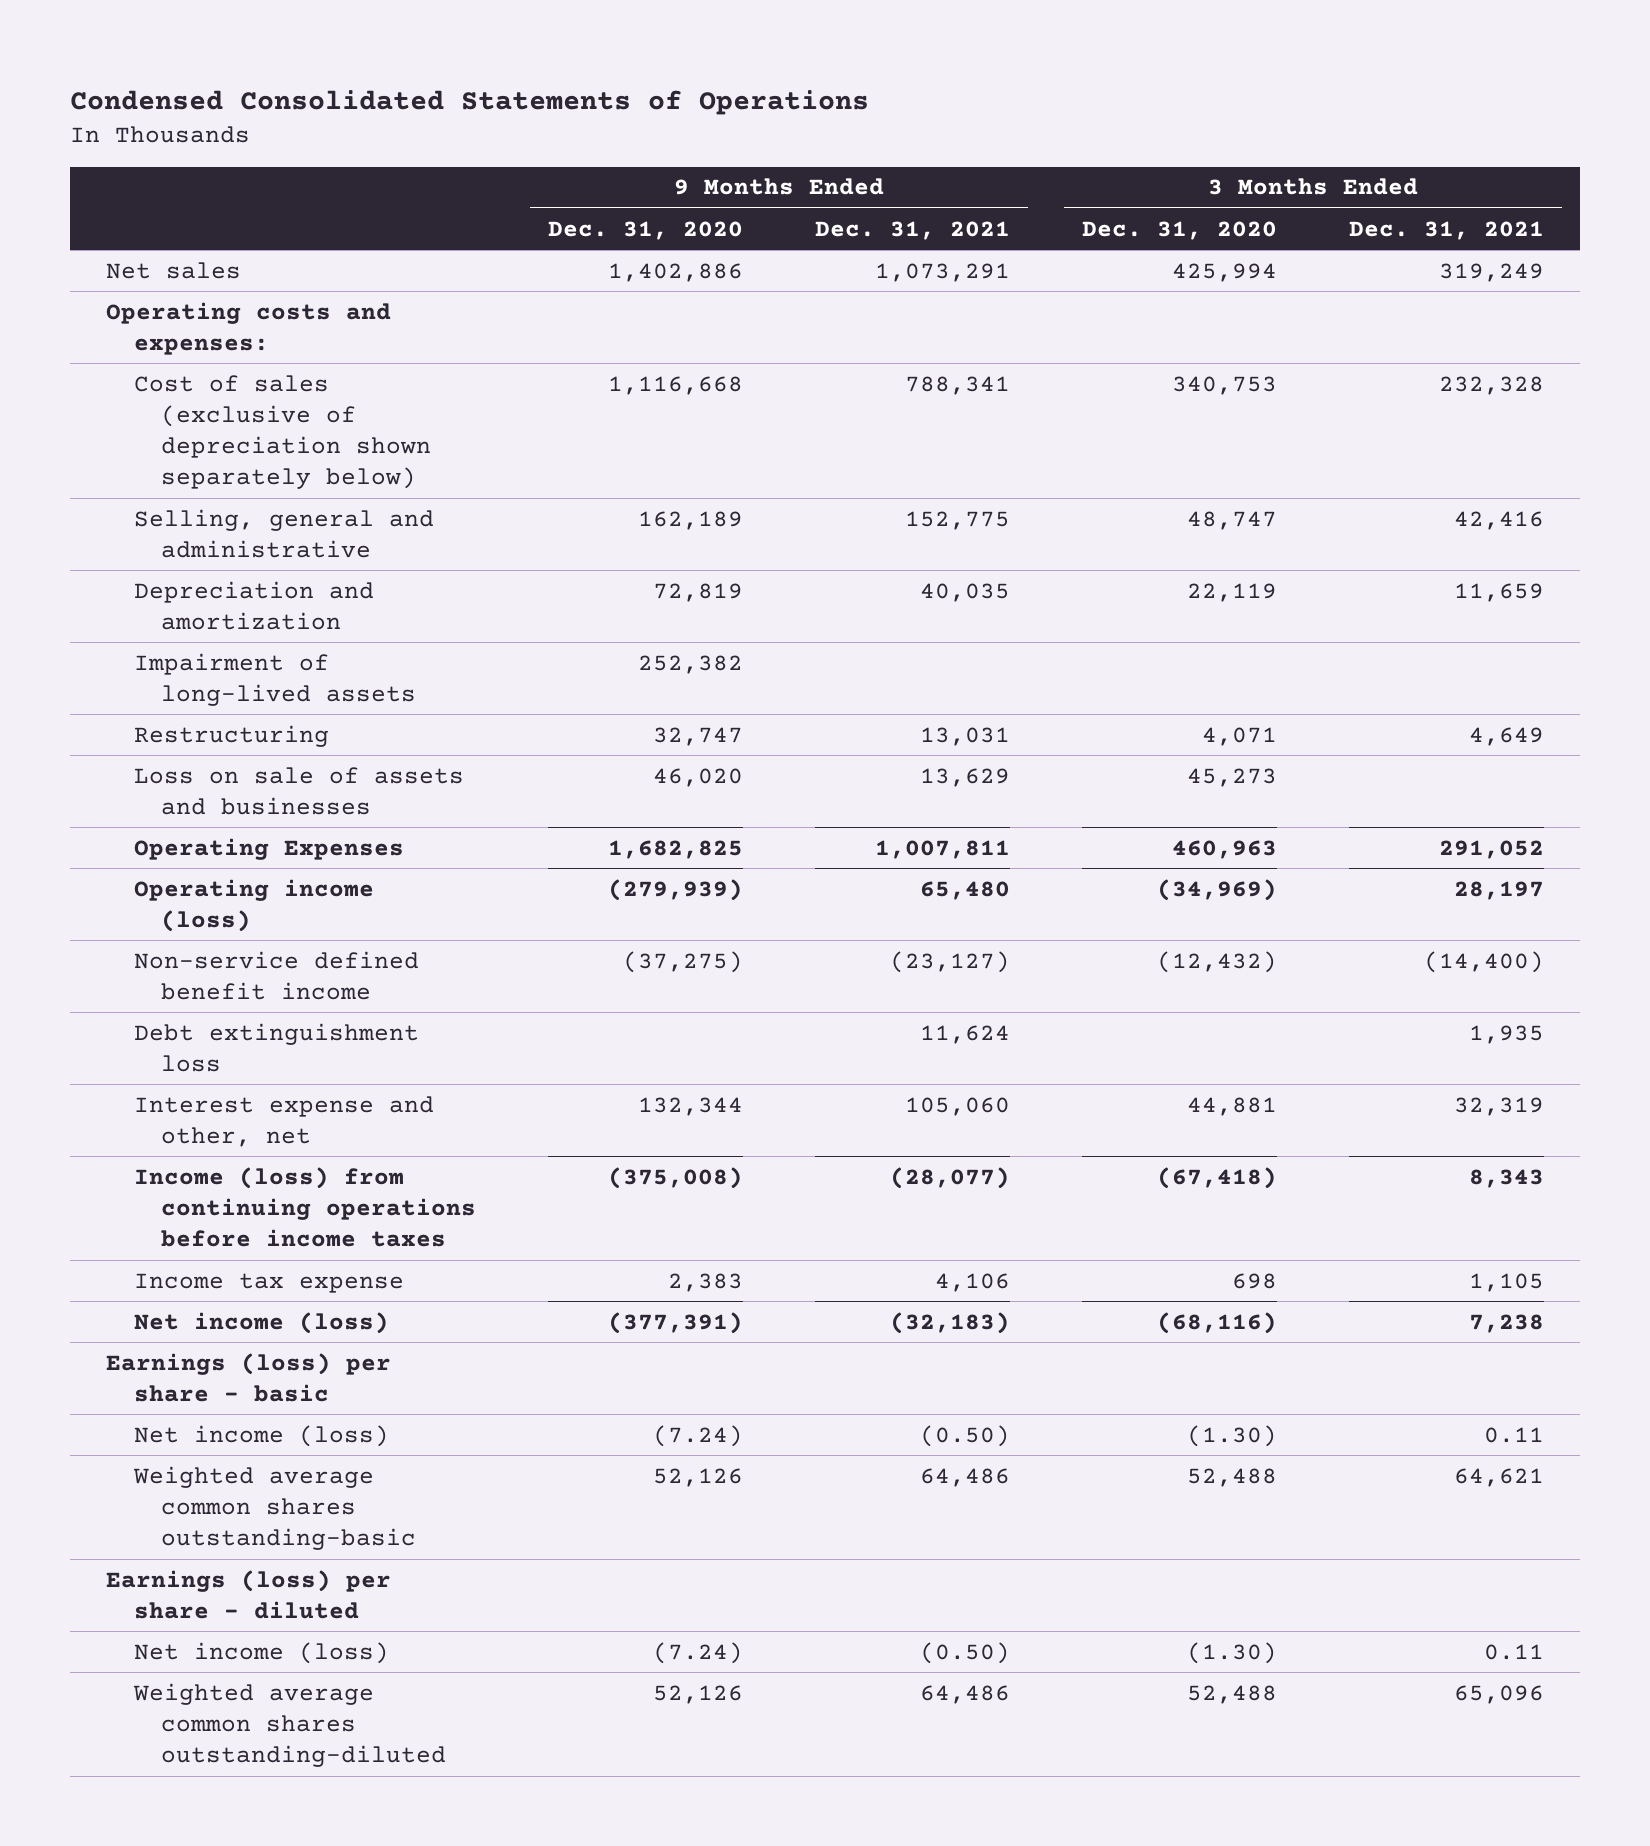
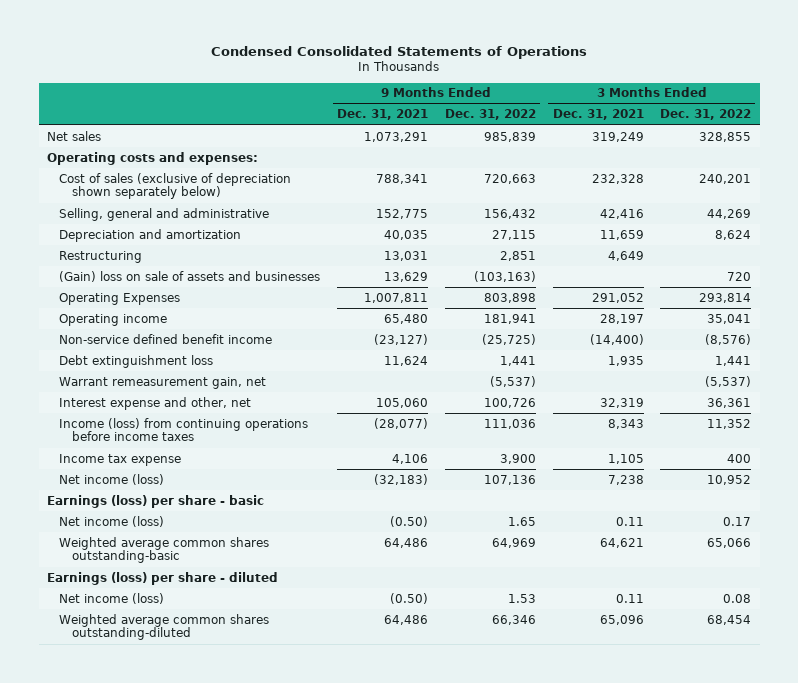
[548,220,744,240] Dec. 31, 2020 -> none
[1082,220,1278,240] Dec. 31, 2020 -> none
none -> [444,109,536,121] Dec. 31, 2022
none -> [660,109,752,121] Dec. 31, 2022
[133,652,417,706] Impairment of long-lived assets -> none
[133,766,464,815] Loss on sale of assets and businesses -> [59,270,321,282] (Gain) loss on sale of assets and businesses
[133,878,374,932] Operating income (loss) -> [59,313,168,326] Operating income
none -> [59,376,267,389] Warrant remeasurement gain, net

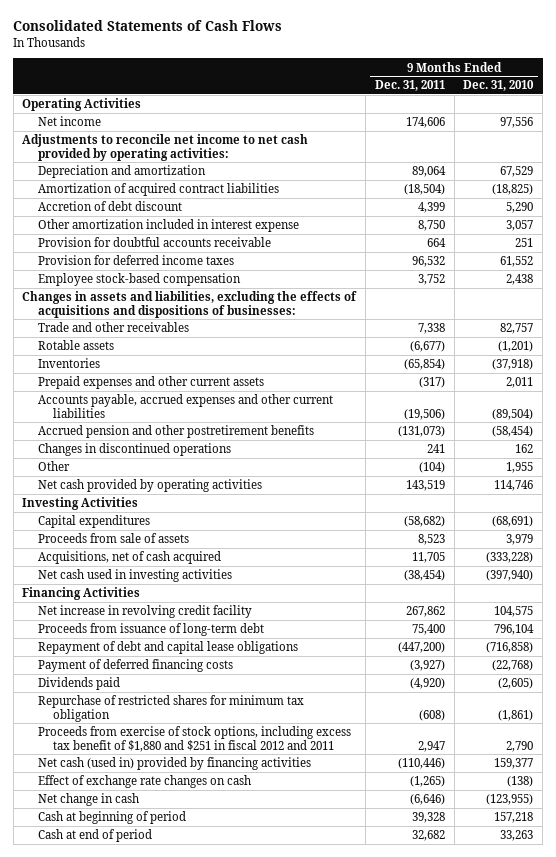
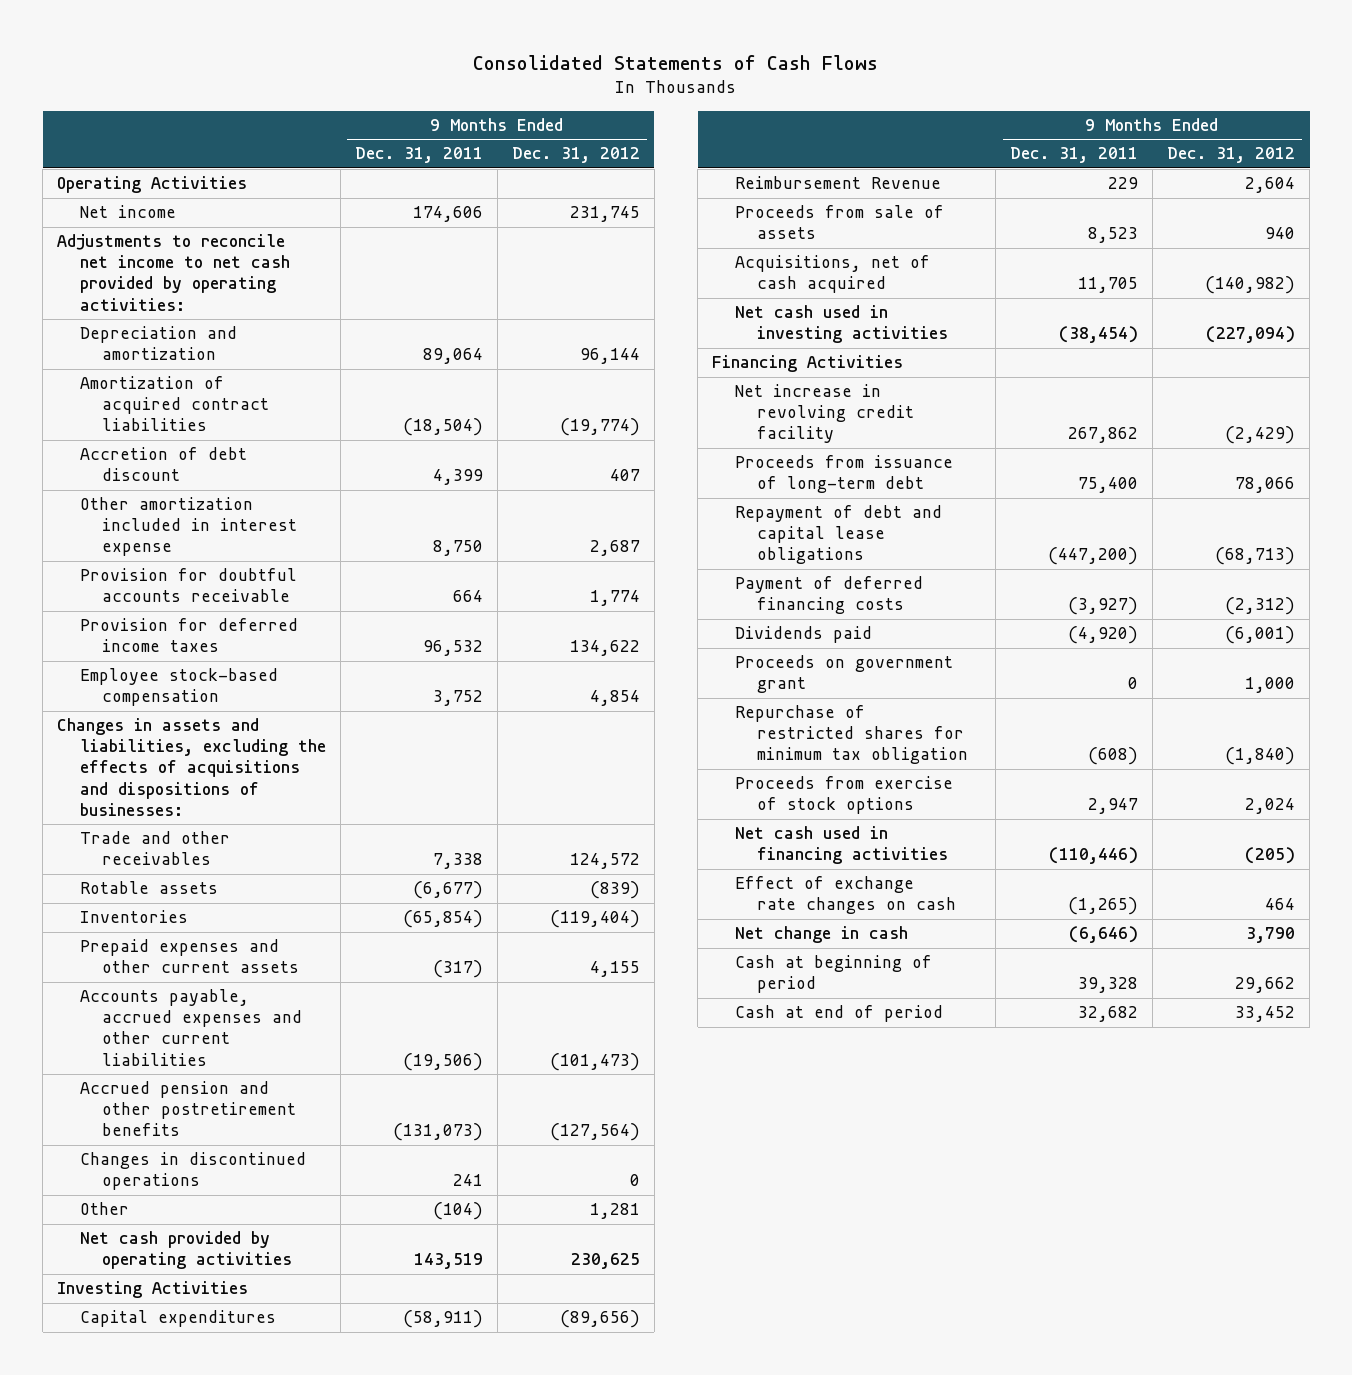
[463,80,535,92] Dec. 31, 2010 -> none
none -> [511,147,640,164] Dec. 31, 2012
[403,516,445,528] (58,682) -> [402,1310,483,1329] (58,911)
none -> [734,176,941,190] Reimbursement Revenue
none -> [734,655,953,694] Proceeds on government grant
[37,726,351,752] Proceeds from exercise of stock options, including excess tax benefit of $1,880 and $251 in fiscal 2012 and 2011 -> [734,776,953,815] Proceeds from exercise of stock options
[37,757,311,771] Net cash (used in) provided by financing activities -> [734,826,949,865] Net cash used in financing activities

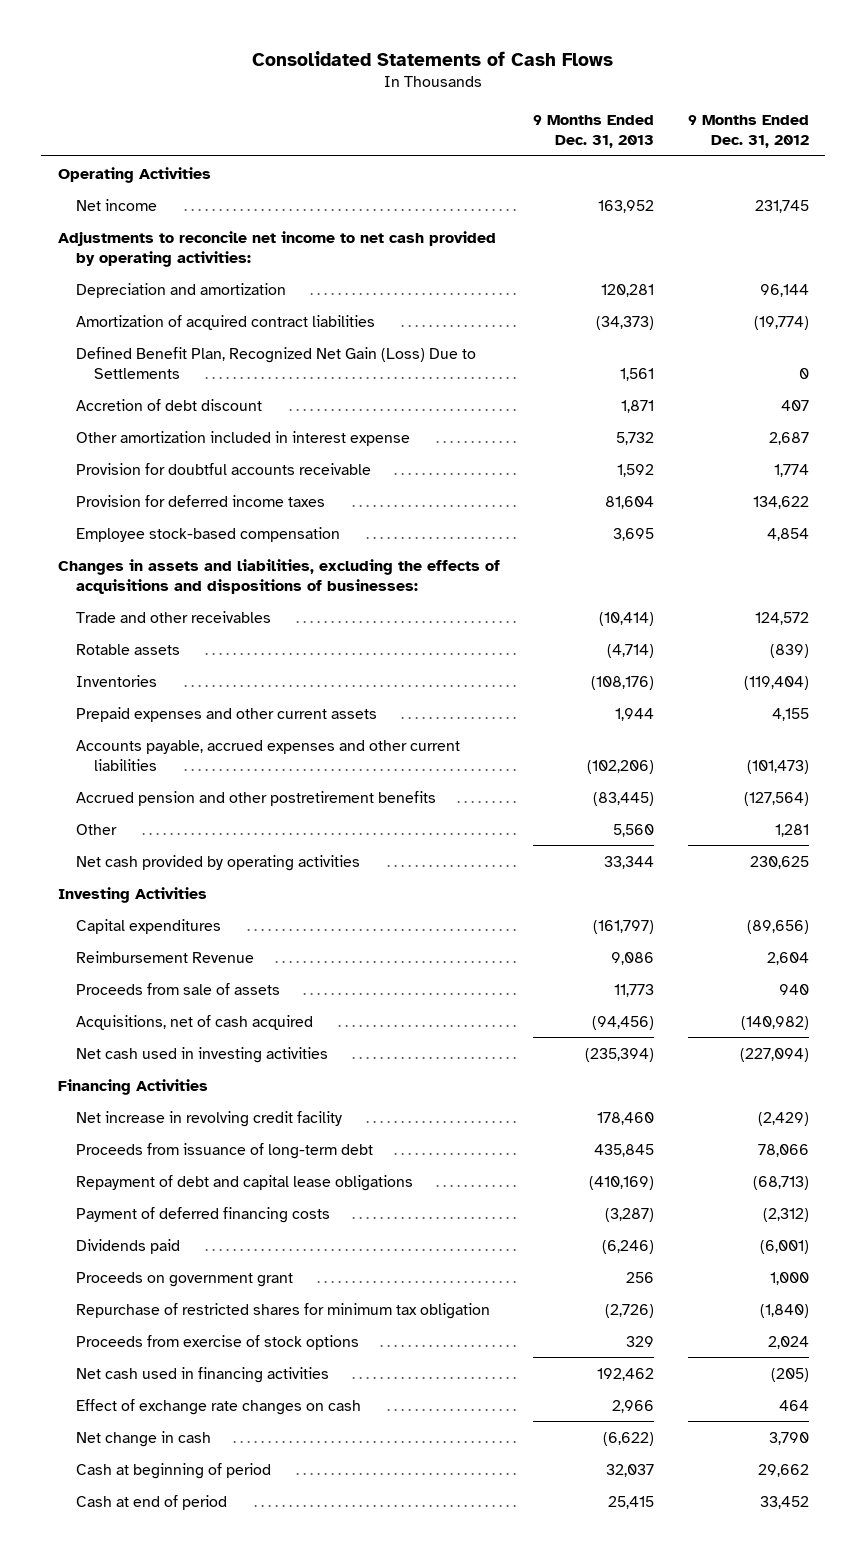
[354,147,483,164] Dec. 31, 2011 -> none
none -> [533,115,655,149] 9 Months Ended Dec. 31, 2013
none -> [75,346,476,379] Defined Benefit Plan, Recognized Net Gain (Loss) Due to Settlements
[79,1152,306,1191] Changes in discontinued operations -> none

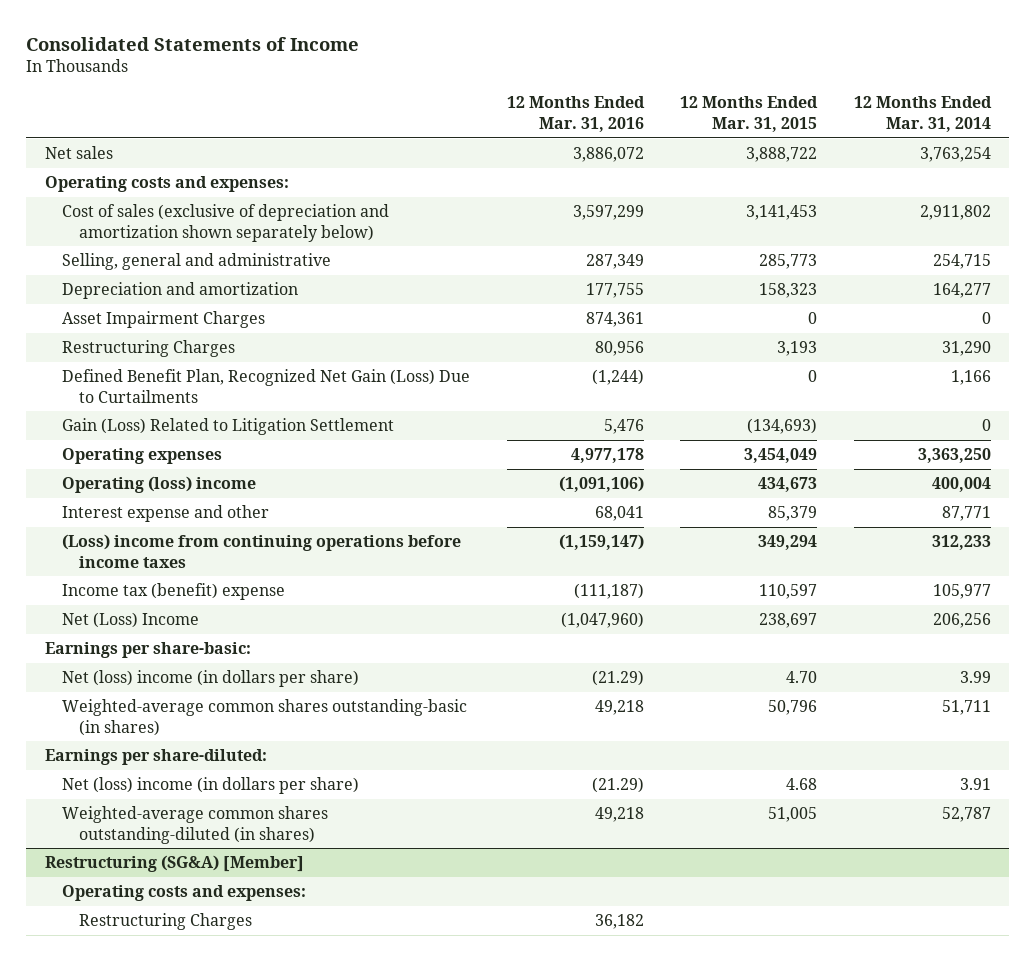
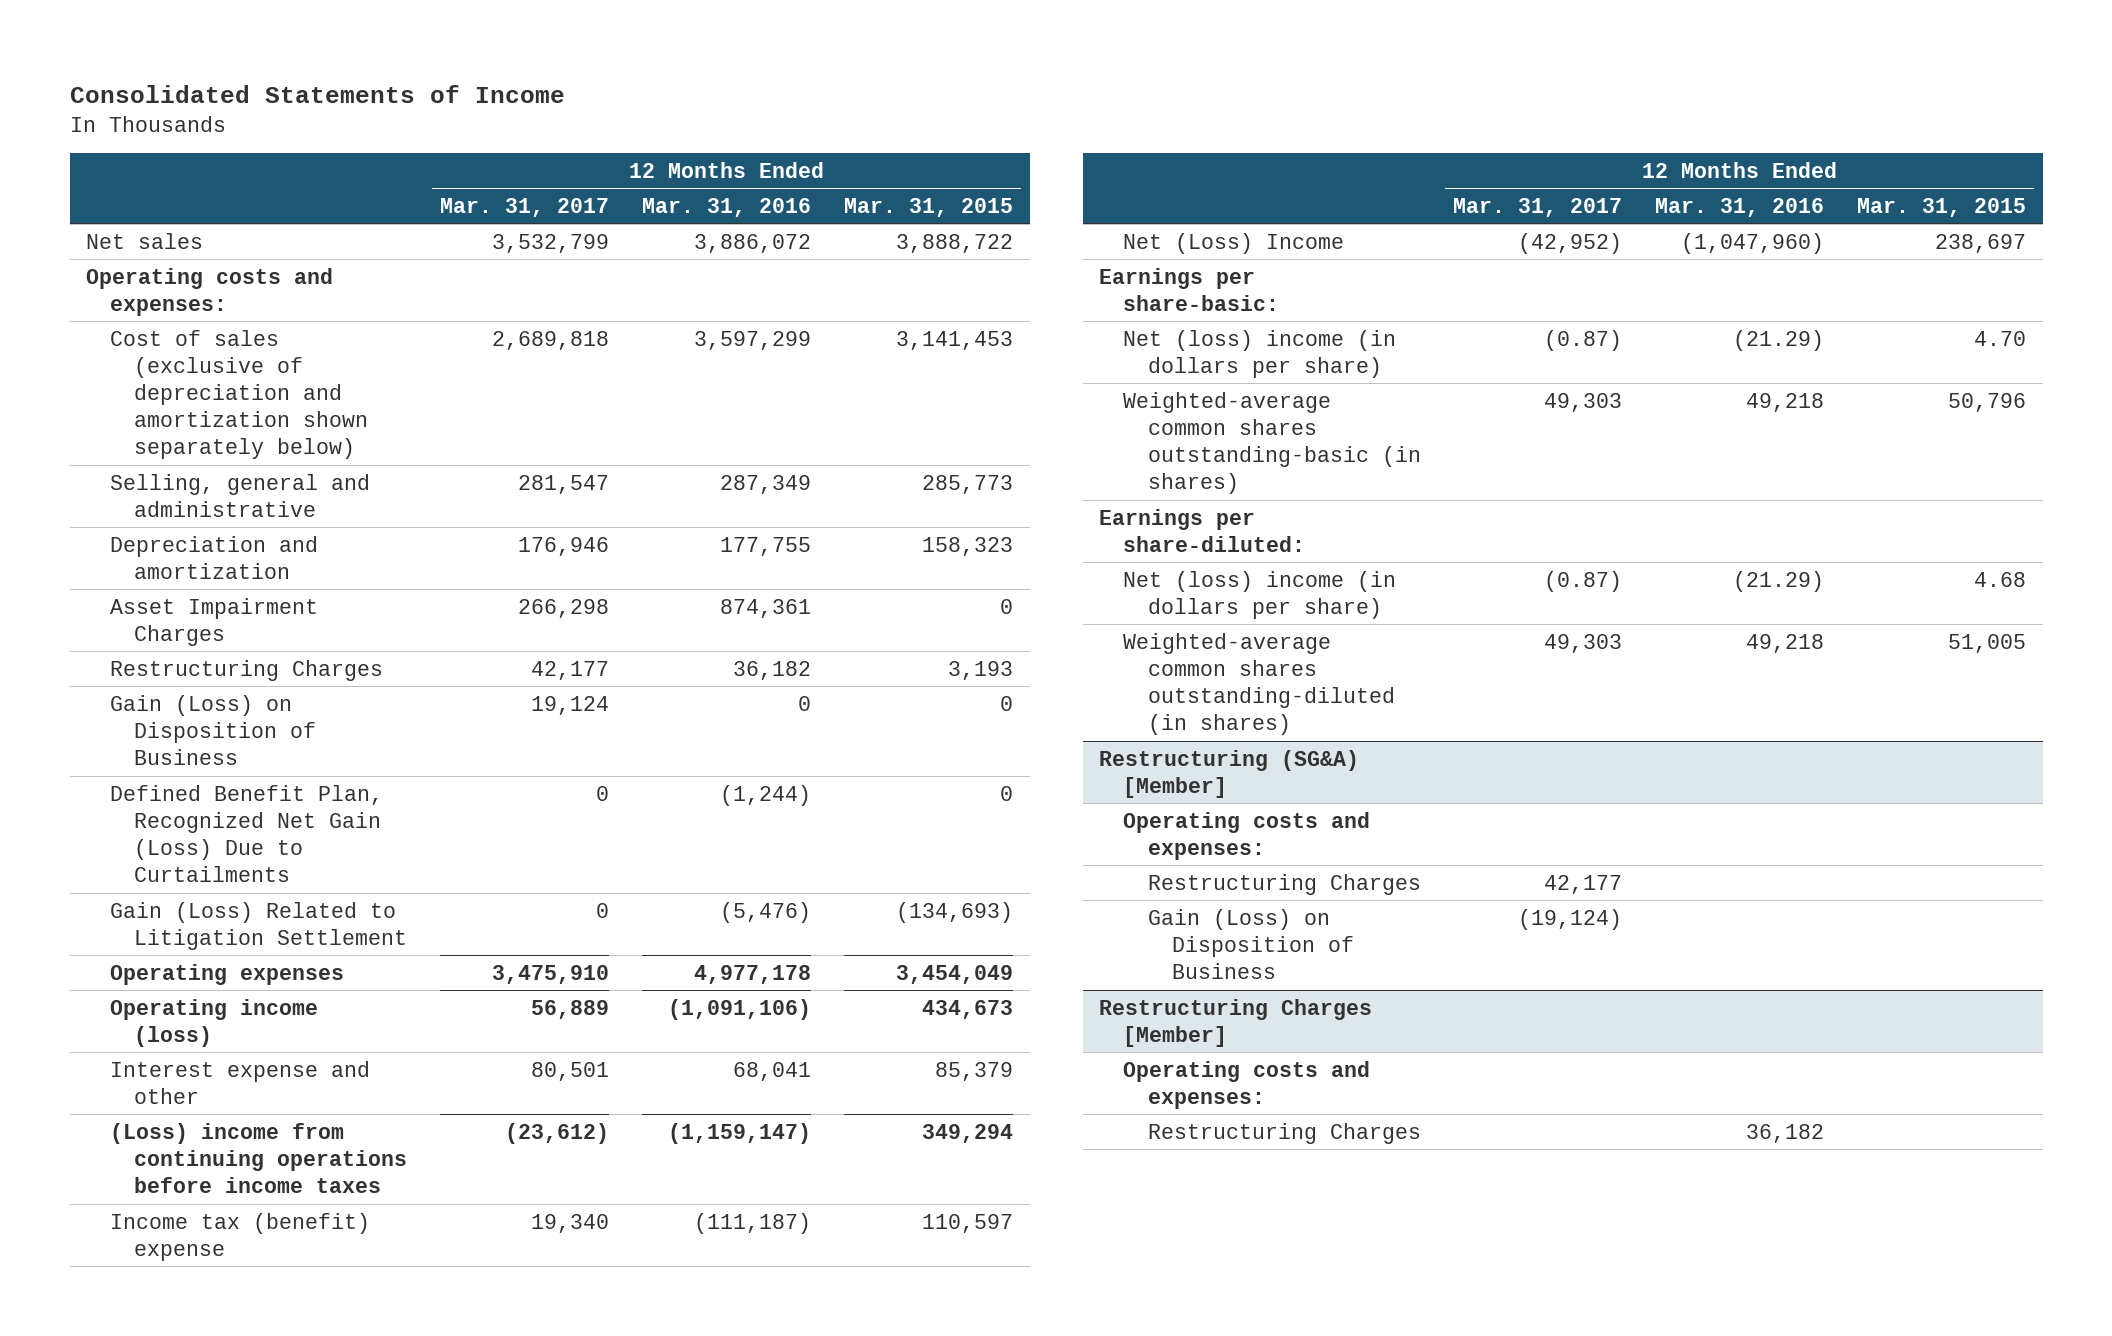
[854,96,993,133] 12 Months Ended Mar. 31, 2014 -> none
none -> [440,197,610,217] Mar. 31, 2017
[594,340,644,356] 80,956 -> [733,660,812,680] 36,182
none -> [110,694,317,765] Gain (Loss) on Disposition of Business
[603,418,644,434] 5,476 -> [720,901,812,923] (5,476)
[62,475,257,493] Operating (loss) income -> [110,998,319,1047] Operating income (loss)
none -> [1147,873,1421,895] Restructuring Charges
none -> [1147,908,1354,979] Gain (Loss) on Disposition of Business
none -> [1099,998,1373,1047] Restructuring Charges [Member]
none -> [1123,1060,1371,1109] Operating costs and expenses:

